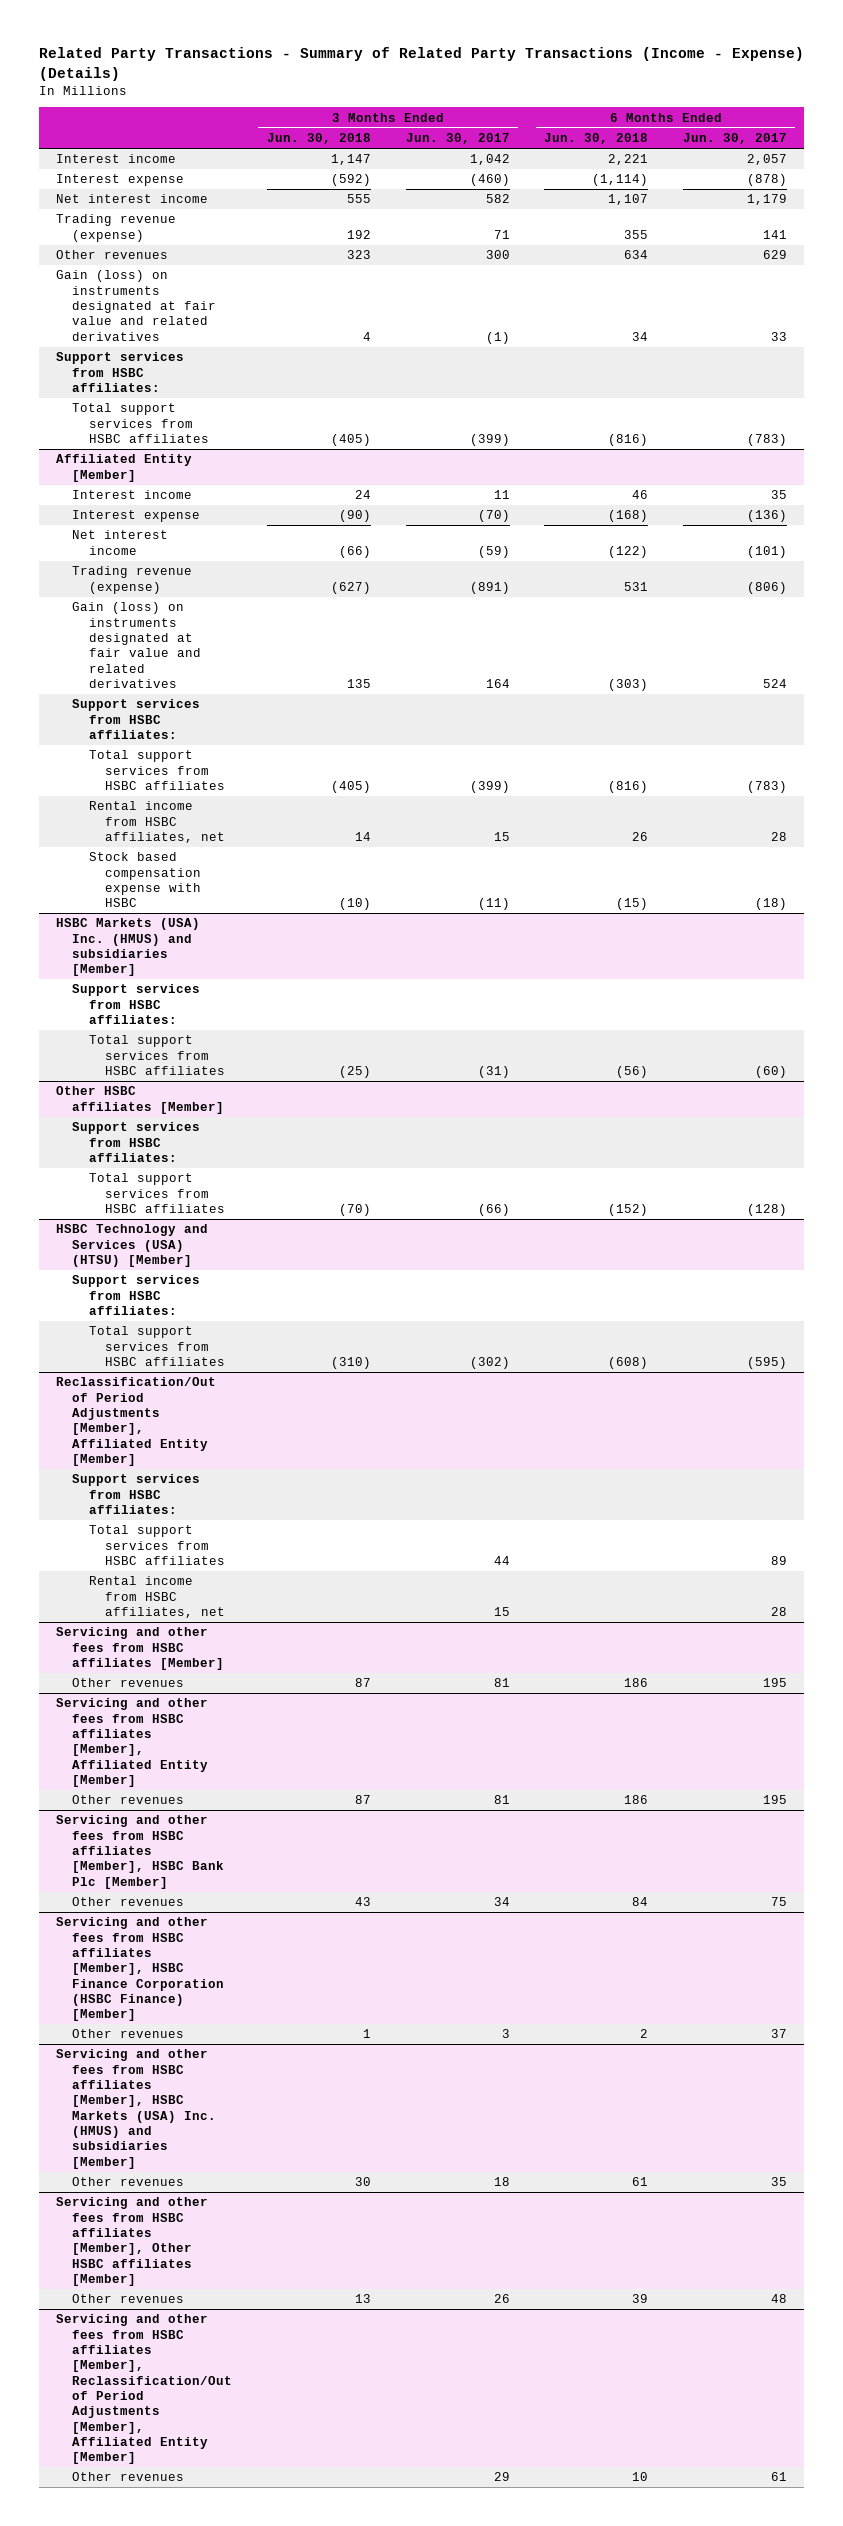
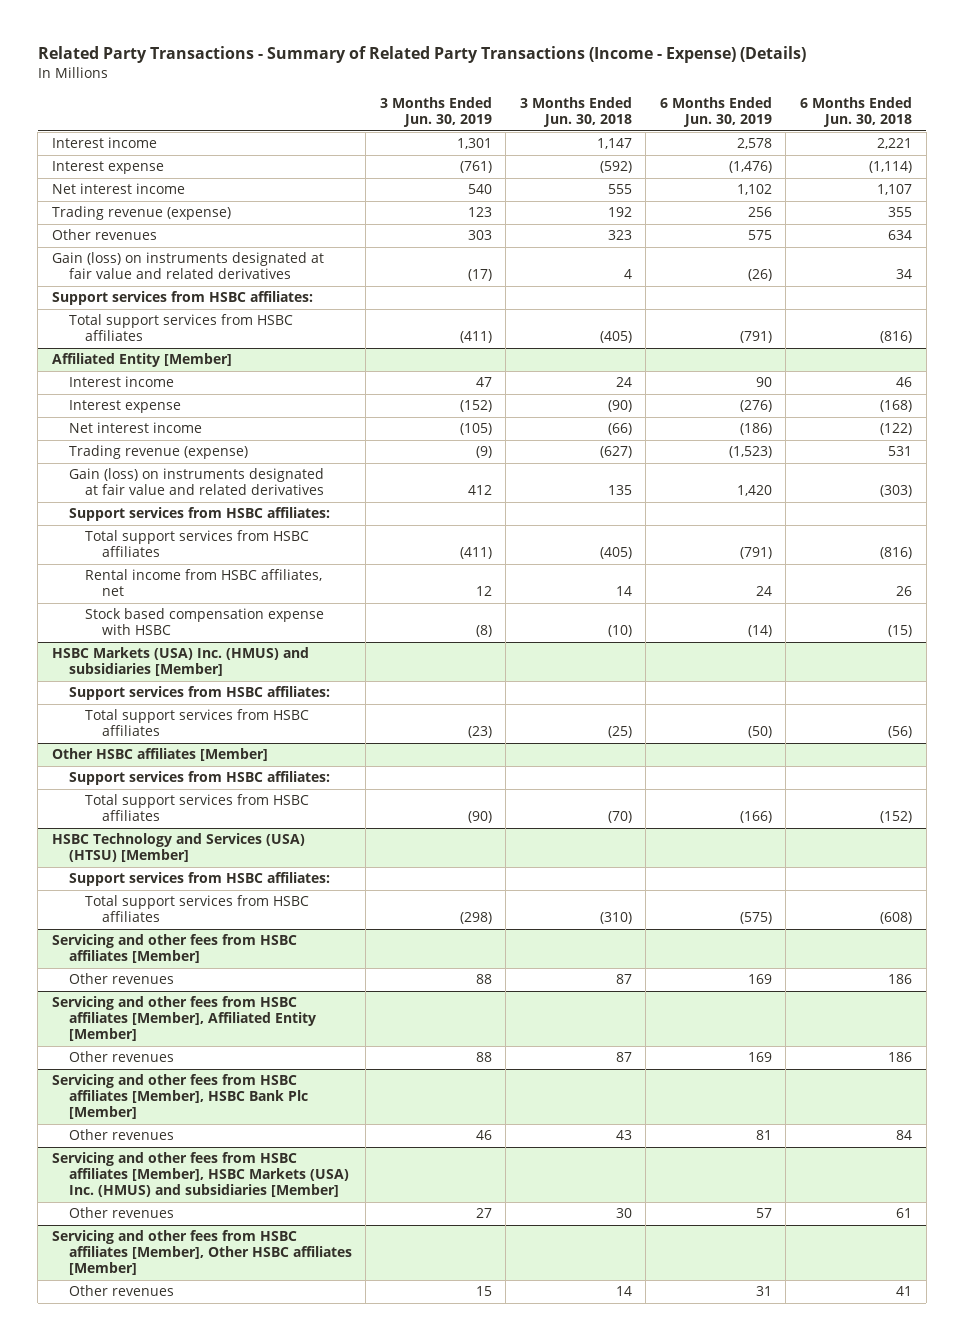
[405,133,510,145] Jun. 30, 2017 -> none
[682,133,787,145] Jun. 30, 2017 -> none
none -> [379,97,492,128] 3 Months Ended Jun. 30, 2019
none -> [659,97,772,128] 6 Months Ended Jun. 30, 2019
[55,1377,216,1466] Reclassification/Out of Period Adjustments [Member], Affiliated Entity [Member] -> none
[72,1474,201,1514] Support services from HSBC affiliates: -> none
[88,1525,226,1565] Total support services from HSBC affiliates -> none
[88,1576,226,1618] Rental income from HSBC affiliates, net -> none
[55,1917,225,2022] Servicing and other fees from HSBC affiliates [Member], HSBC Finance Corporation (HSBC Finance) [Member] -> none
[72,2029,185,2039] Other revenues -> none
[55,2314,233,2465] Servicing and other fees from HSBC affiliates [Member], Reclassification/Out of Period Adjustments [Member], Affiliated Entity [Member] -> none
[72,2472,185,2482] Other revenues -> none
[354,2294,371,2304] 13 -> [615,1286,632,1297] 14
[632,2294,649,2304] 39 -> [896,1286,913,1297] 41

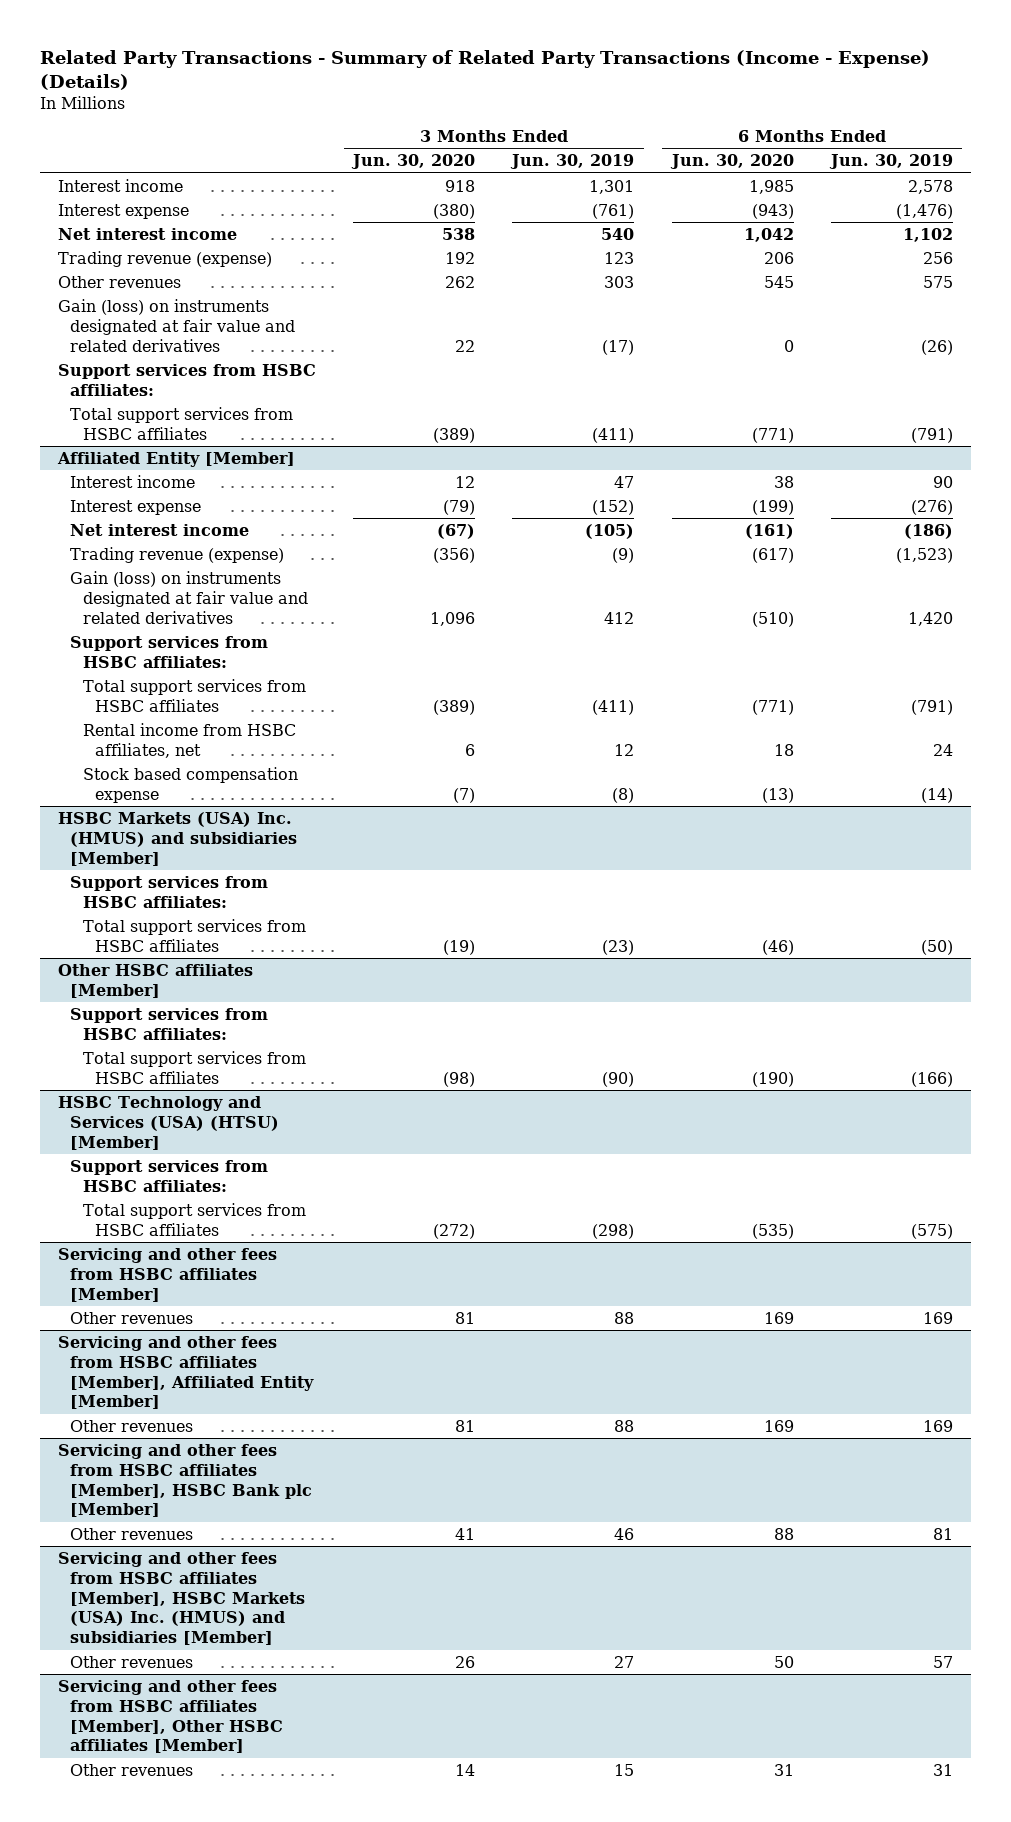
[519,97,632,128] 3 Months Ended Jun. 30, 2018 -> none
[800,97,913,128] 6 Months Ended Jun. 30, 2018 -> none
none -> [351,154,476,170] Jun. 30, 2020
none -> [669,154,794,170] Jun. 30, 2020
[85,608,325,636] Stock based compensation expense with HSBC -> [82,766,298,803] Stock based compensation expense
[51,1074,308,1120] Servicing and other fees from HSBC affiliates [Member], HSBC Bank Plc [Member] -> [58,1443,313,1518] Servicing and other fees from HSBC affiliates [Member], HSBC Bank plc [Member]

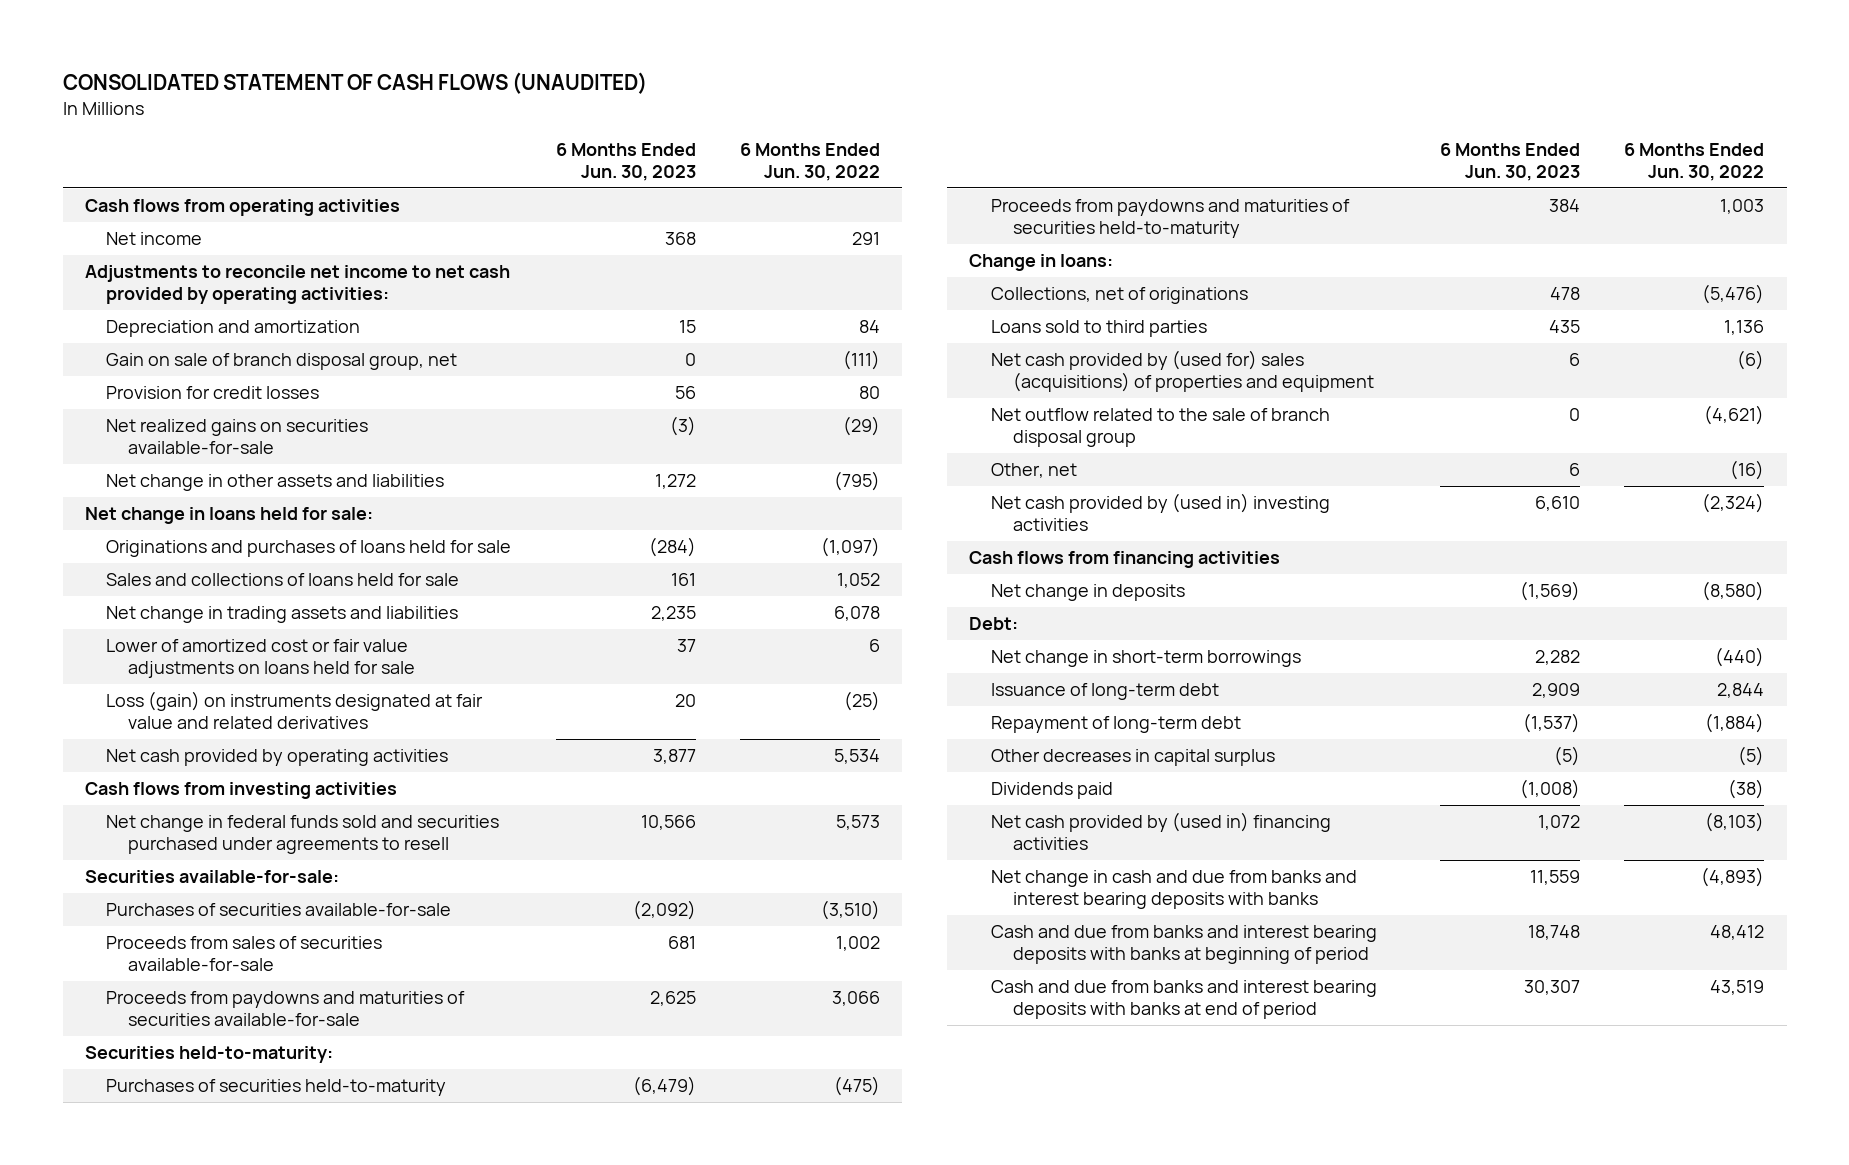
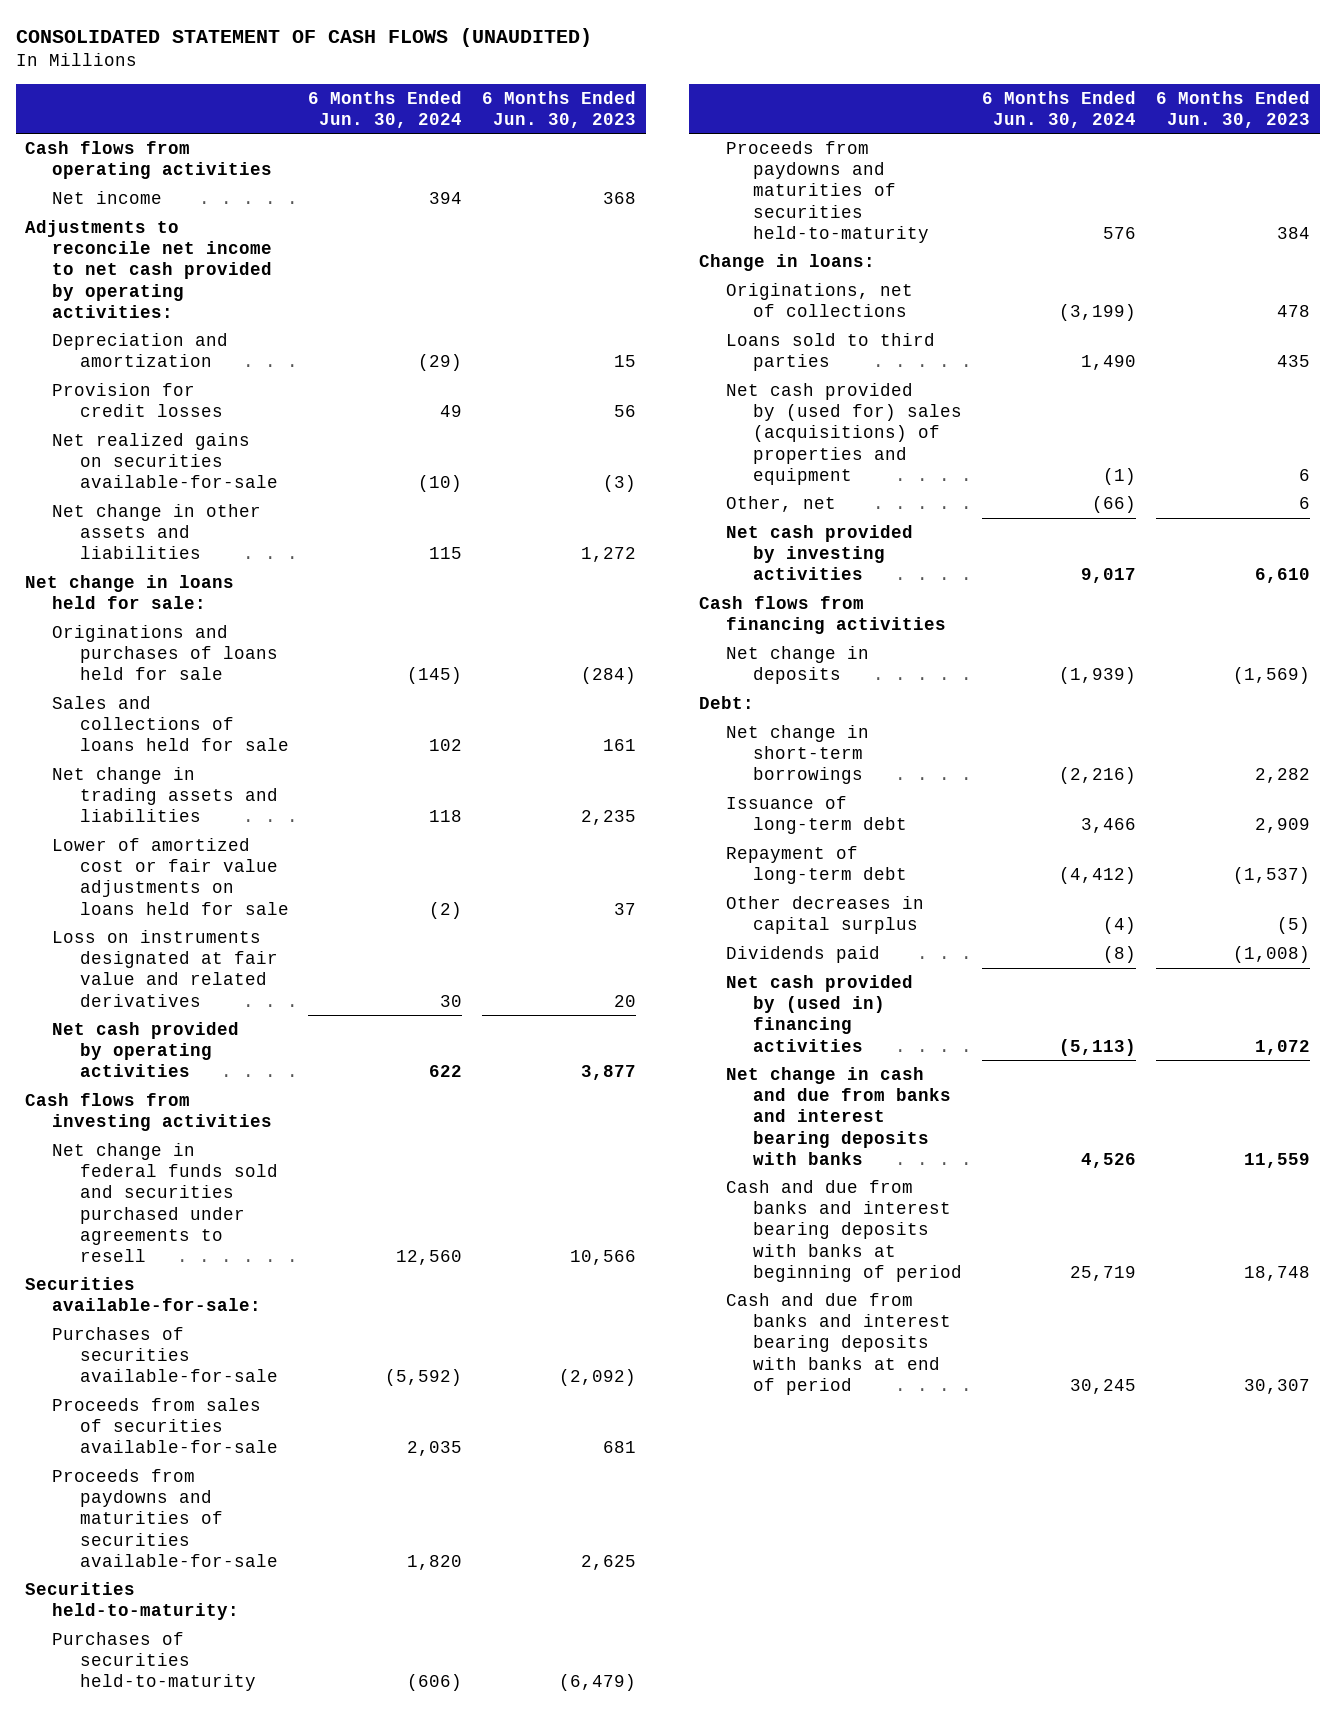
[739,142,880,181] 6 Months Ended Jun. 30, 2022 -> none
none -> [308,90,463,128] 6 Months Ended Jun. 30, 2024
[106,353,458,371] Gain on sale of branch disposal group, net -> none
[106,691,484,730] Loss (gain) on instruments designated at fair value and related derivatives -> [52,930,278,1007] Loss on instruments designated at fair value and related derivatives
[990,287,1248,305] Collections, net of originations -> [726,283,914,318] Originations, net of collections
[990,408,1330,448] Net outflow related to the sale of branch disposal group -> none
[990,493,1330,532] Net cash provided by (used in) investing activities -> [726,525,914,581] Net cash provided by investing activities

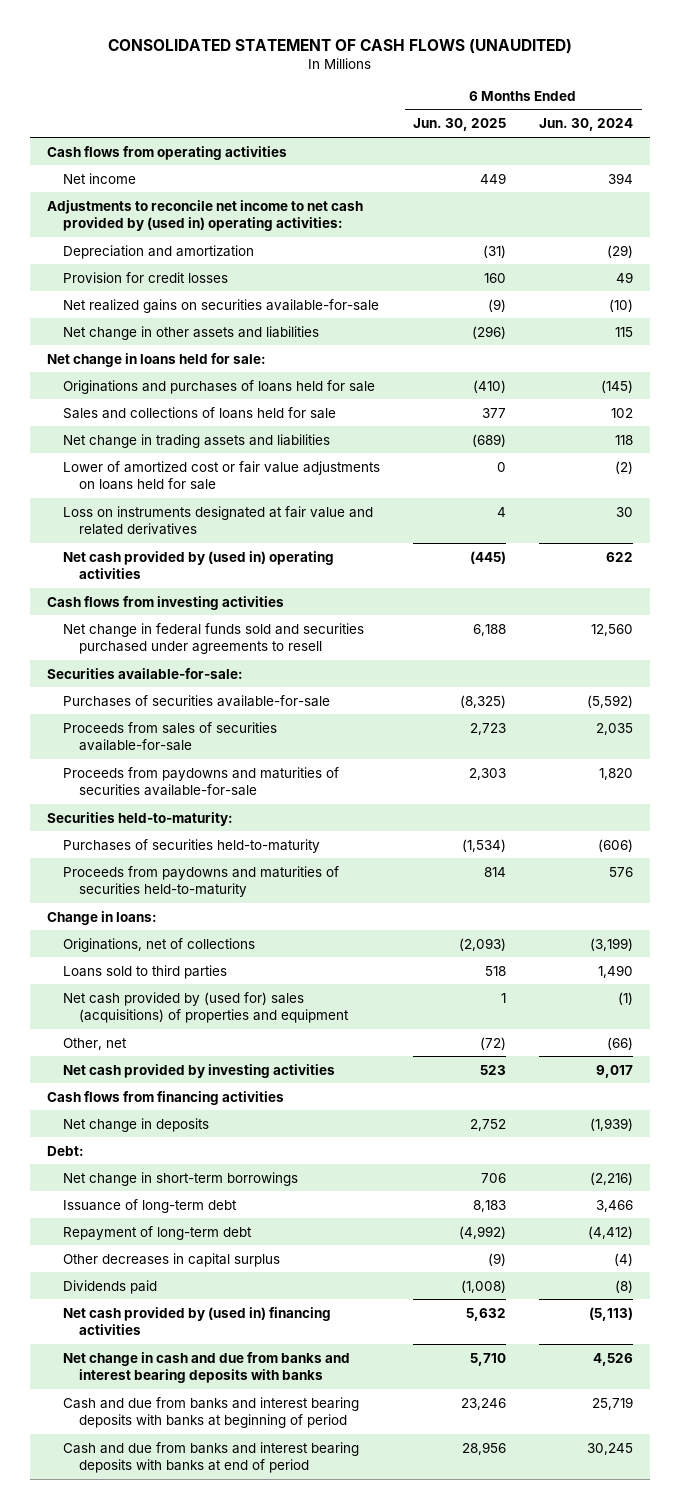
[481,90,636,128] 6 Months Ended Jun. 30, 2023 -> none
none -> [413,118,507,132] Jun. 30, 2025
[25,220,273,318] Adjustments to reconcile net income to net cash provided by operating activities: -> [46,199,363,231] Adjustments to reconcile net income to net cash provided by (used in) operating activities:
[52,1022,240,1078] Net cash provided by operating activities -> [62,550,334,579] Net cash provided by (used in) operating activities

